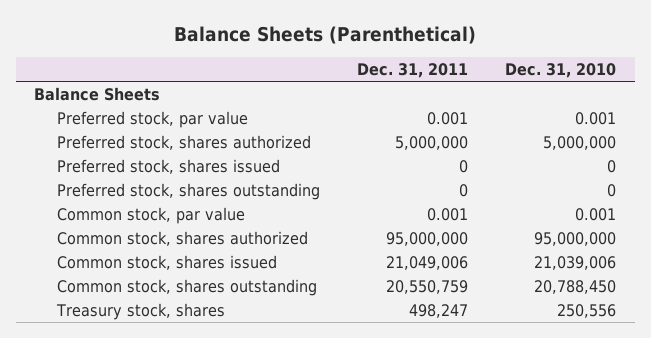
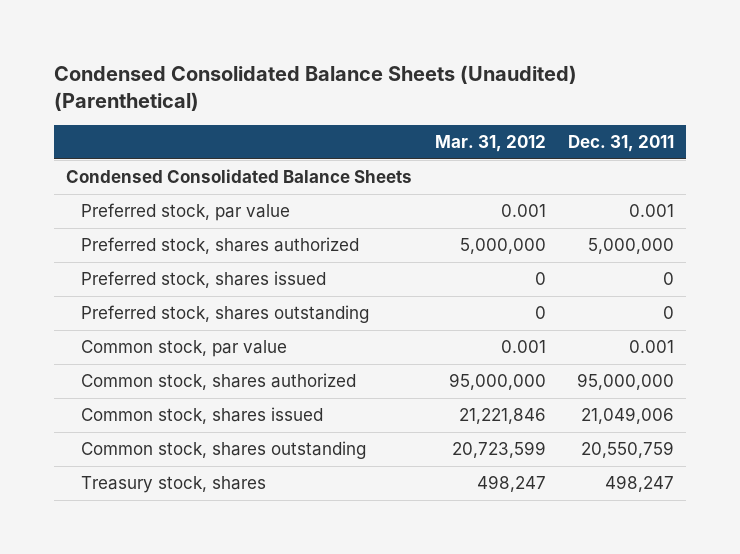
[174,26,477,45] Balance Sheets (Parenthetical) -> [54,65,578,111] Condensed Consolidated Balance Sheets (Unaudited) (Parenthetical)
[505,63,617,79] Dec. 31, 2010 -> none
none -> [434,135,546,153] Mar. 31, 2012
[34,86,161,101] Balance Sheets -> [65,169,412,184] Condensed Consolidated Balance Sheets

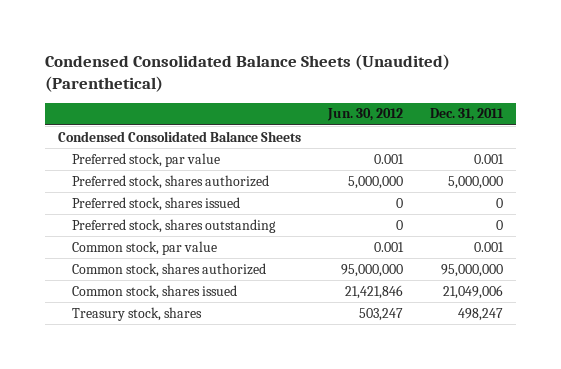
[434,135,546,153] Mar. 31, 2012 -> none
none -> [326,108,403,122] Jun. 30, 2012
[80,441,366,460] Common stock, shares outstanding -> none

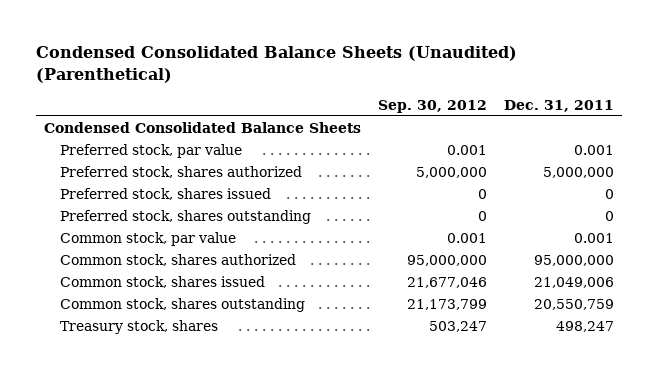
[326,108,403,122] Jun. 30, 2012 -> none
none -> [378,99,488,113] Sep. 30, 2012
none -> [59,298,305,313] Common stock, shares outstanding

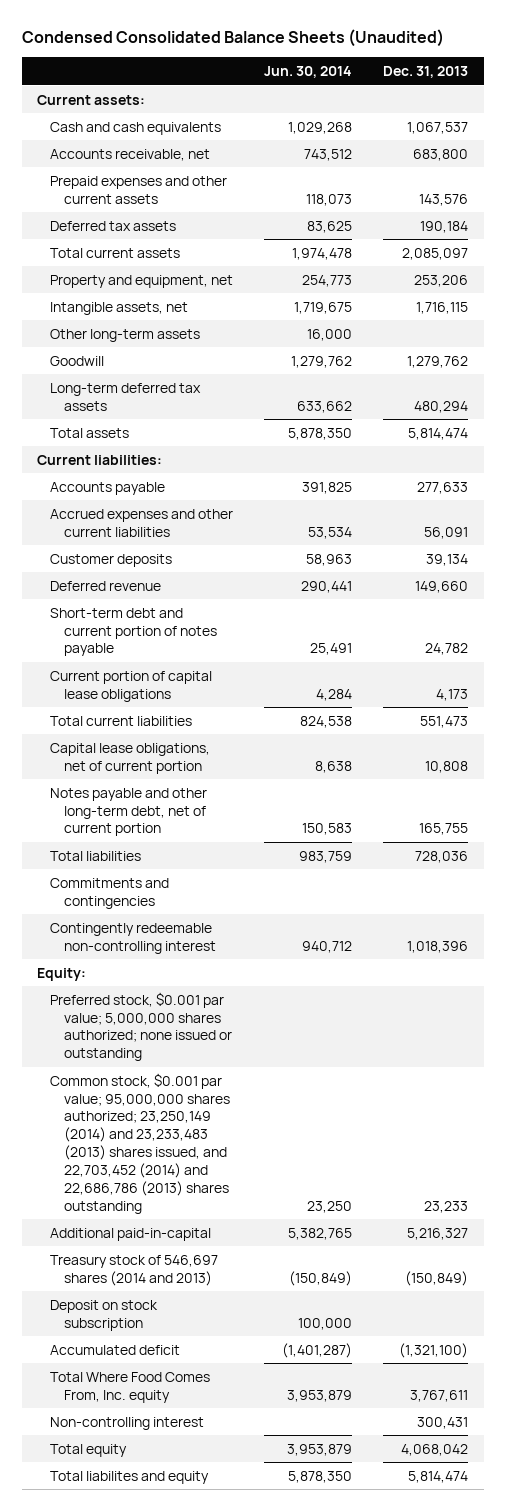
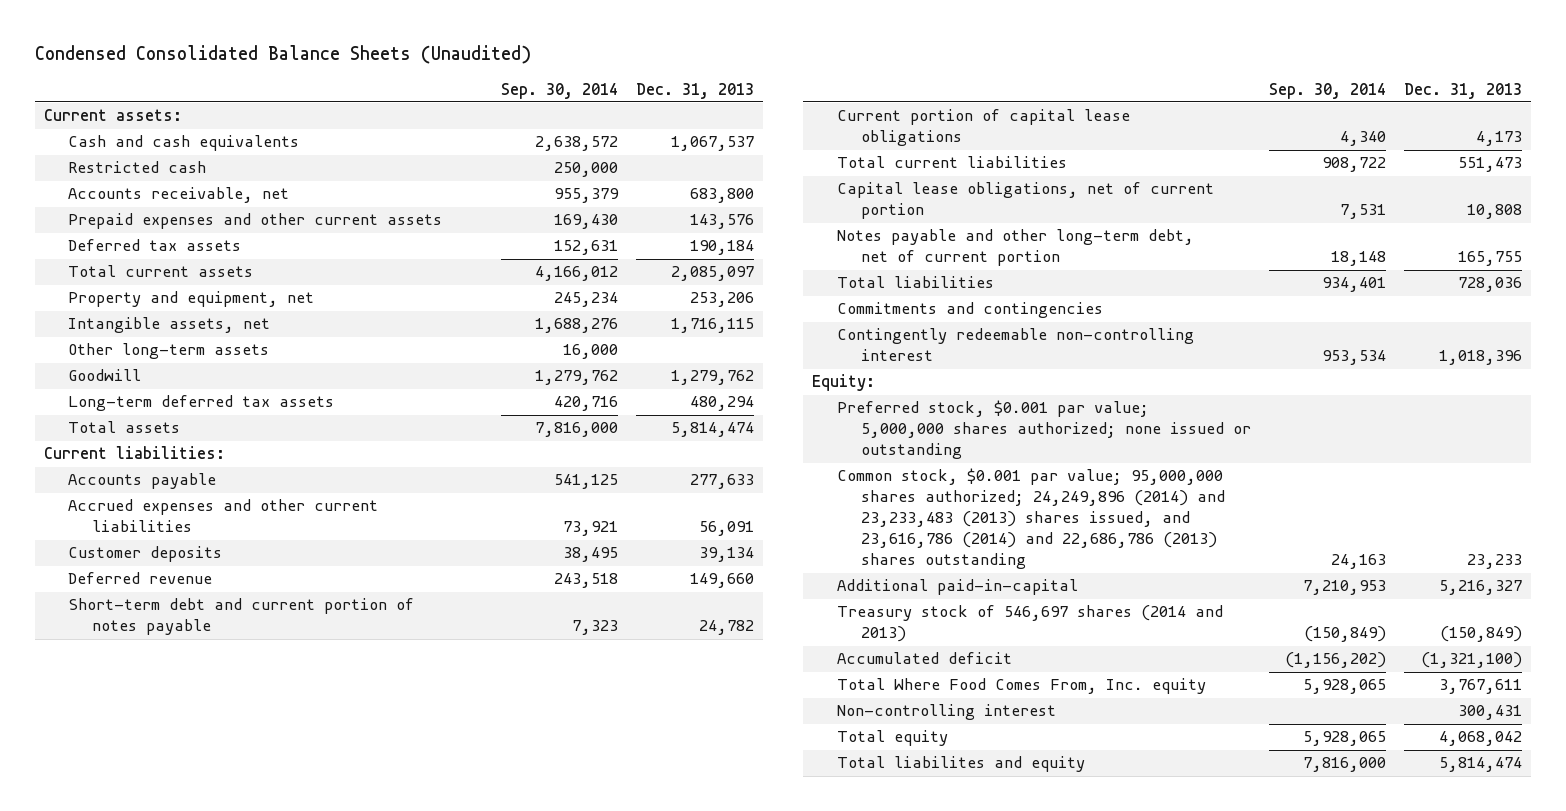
[264,66,353,79] Jun. 30, 2014 -> none
none -> [500,82,618,99] Sep. 30, 2014
none -> [68,161,207,174] Restricted cash
[50,1072,230,1214] Common stock, $0.001 par value; 95,000,000 shares authorized; 23,250,149 (2014) and 23,233,483 (2013) shares issued, and 22,703,452 (2014) and 22,686,786 (2013) shares outstanding -> [836,468,1226,570] Common stock, $0.001 par value; 95,000,000 shares authorized; 24,249,896 (2014) and 23,233,483 (2013) shares issued, and 23,616,786 (2014) and 22,686,786 (2013) shares outstanding
[50,1299,159,1331] Deposit on stock subscription -> none

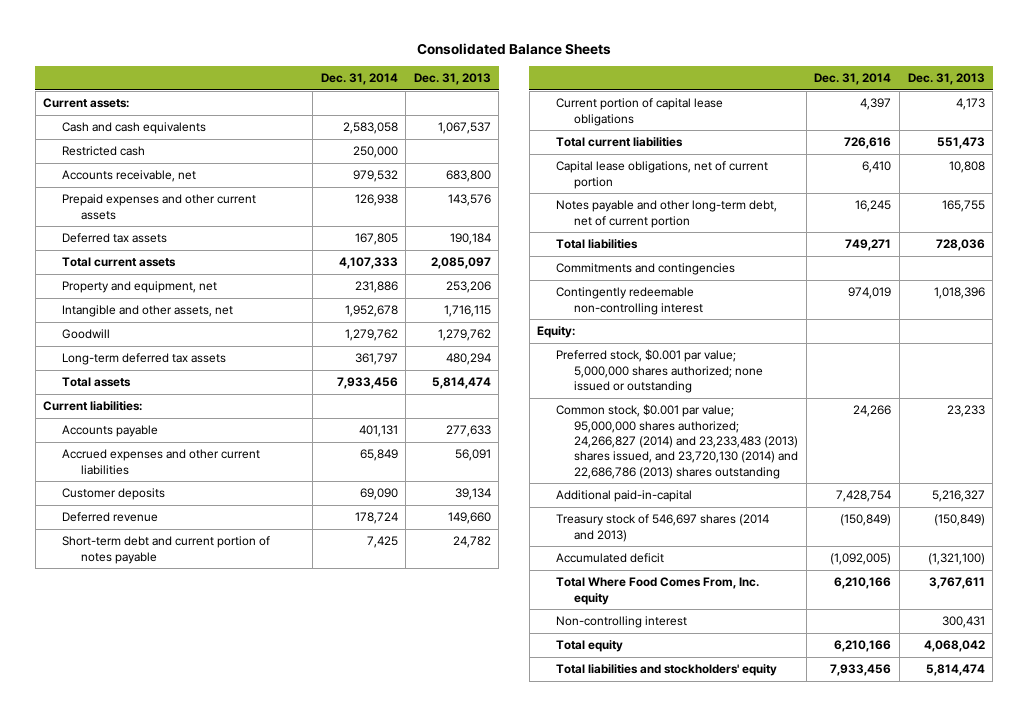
[34,44,531,64] Condensed Consolidated Balance Sheets (Unaudited) -> [416,42,611,55] Consolidated Balance Sheets
[500,82,618,99] Sep. 30, 2014 -> none
none -> [320,73,398,86] Dec. 31, 2014
[68,343,270,360] Other long-term assets -> none
[68,317,271,334] Intangible assets, net -> [61,305,233,318] Intangible and other assets, net
[836,468,1226,570] Common stock, $0.001 par value; 95,000,000 shares authorized; 24,249,896 (2014) and 23,233,483 (2013) shares issued, and 23,616,786 (2014) and 22,686,786 (2013) shares outstanding -> [555,404,799,479] Common stock, $0.001 par value; 95,000,000 shares authorized; 24,266,827 (2014) and 23,233,483 (2013) shares issued, and 23,720,130 (2014) and 22,686,786 (2013) shares outstanding
[836,756,1085,773] Total liabilites and equity -> [555,664,777,677] Total liabilities and stockholders' equity

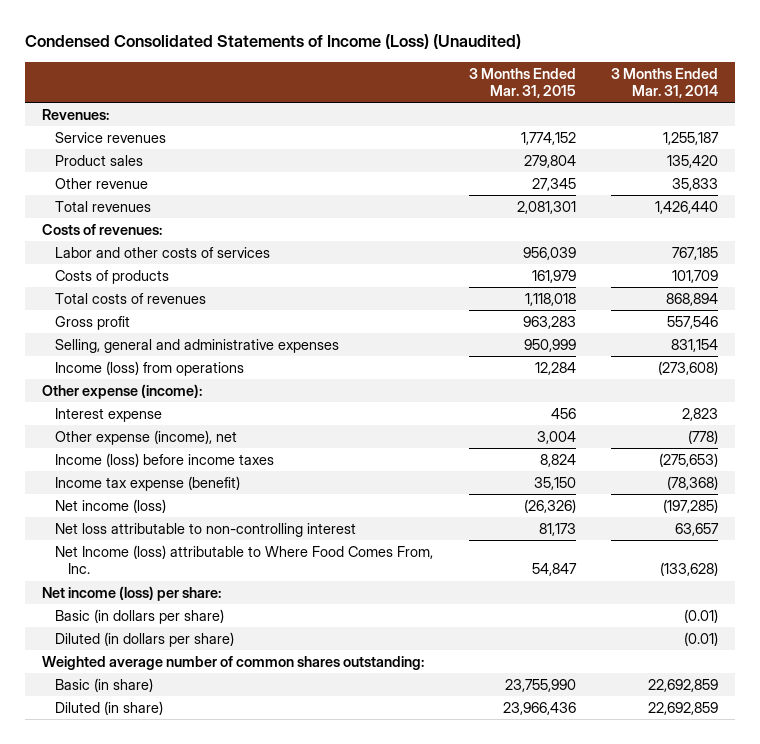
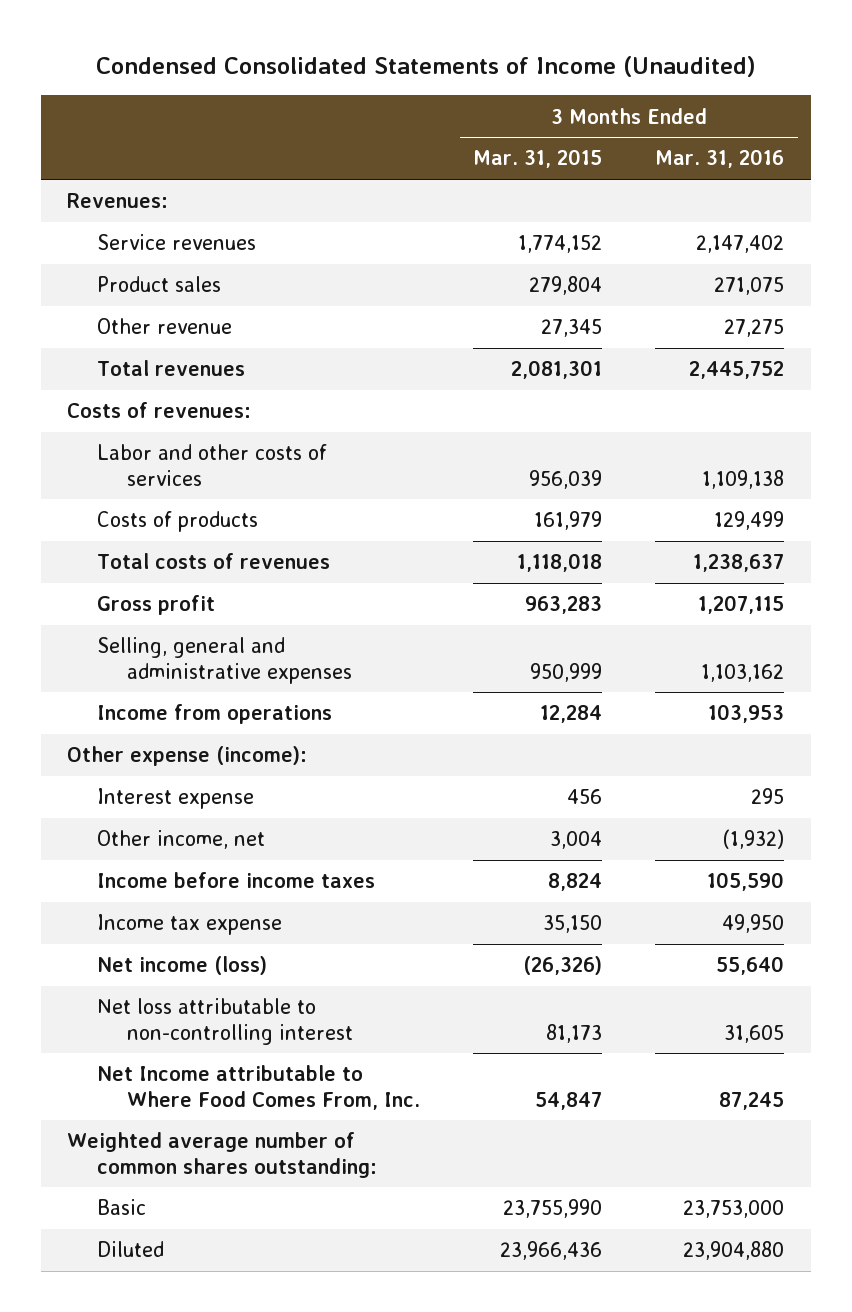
[24,34,521,50] Condensed Consolidated Statements of Income (Loss) (Unaudited) -> [95,55,756,77] Condensed Consolidated Statements of Income (Unaudited)
[610,67,718,98] 3 Months Ended Mar. 31, 2014 -> none
none -> [655,149,785,169] Mar. 31, 2016
[55,361,245,377] Income (loss) from operations -> [97,704,333,725] Income from operations
[55,430,238,446] Other expense (income), net -> [97,830,266,850] Other income, net
[55,453,275,468] Income (loss) before income taxes -> [97,872,376,889] Income before income taxes
[55,476,241,492] Income tax expense (benefit) -> [97,914,283,936] Income tax expense
[42,586,222,602] Net income (loss) per share: -> none
[55,609,225,625] Basic (in dollars per share) -> none
[55,632,235,648] Diluted (in dollars per share) -> none
[55,545,434,575] Net Income (loss) attributable to Where Food Comes From, Inc. -> [97,1065,421,1110] Net Income attributable to Where Food Comes From, Inc.
[55,678,154,693] Basic (in share) -> [97,1199,147,1216] Basic
[55,701,164,716] Diluted (in share) -> [97,1241,165,1258] Diluted

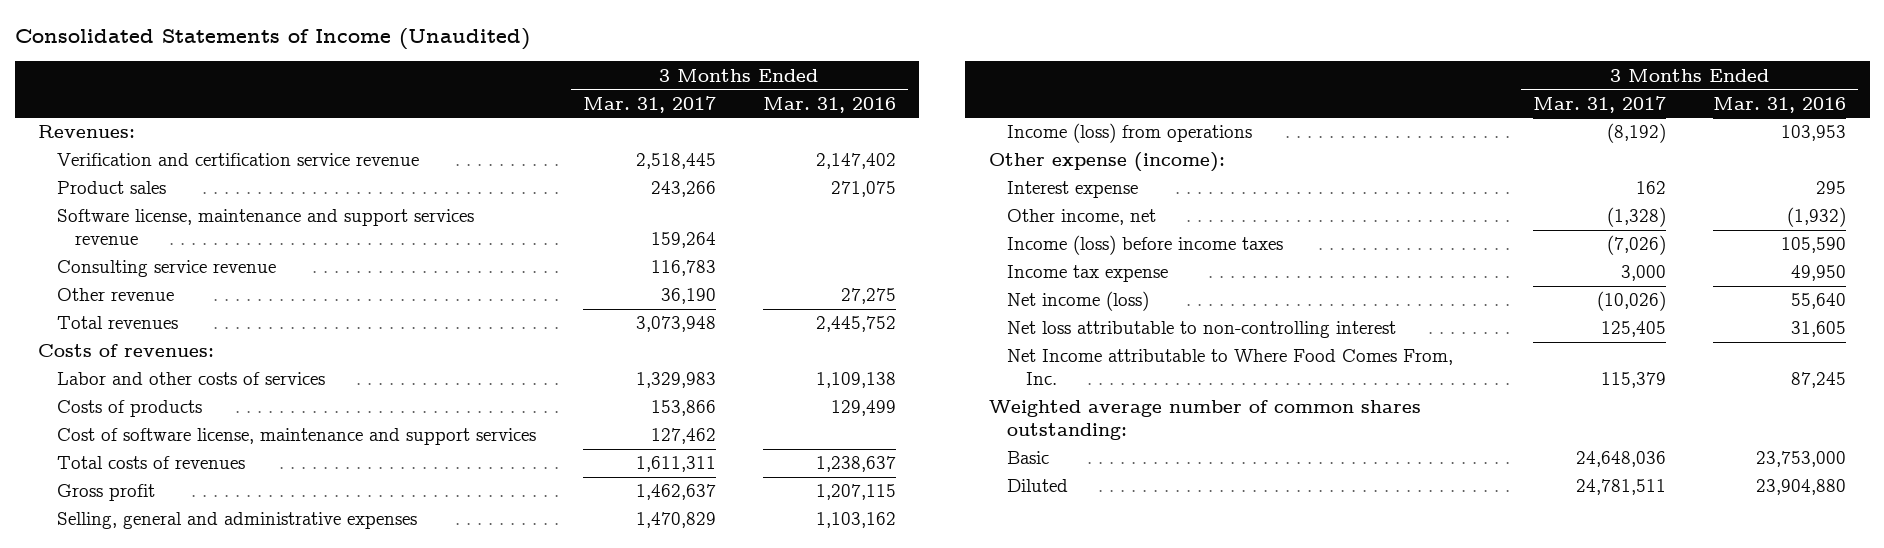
[95,55,756,77] Condensed Consolidated Statements of Income (Unaudited) -> [14,28,530,51] Consolidated Statements of Income (Unaudited)
[473,149,603,169] Mar. 31, 2015 -> none
none -> [582,95,716,113] Mar. 31, 2017
[97,234,257,251] Service revenues -> [56,153,419,167] Verification and certification service revenue
none -> [56,209,474,246] Software license, maintenance and support services revenue
none -> [56,260,276,278] Consulting service revenue
none -> [56,428,536,446] Cost of software license, maintenance and support services
[97,704,333,725] Income from operations -> [1007,123,1253,144] Income (loss) from operations
[97,872,376,889] Income before income taxes -> [1007,235,1284,256] Income (loss) before income taxes

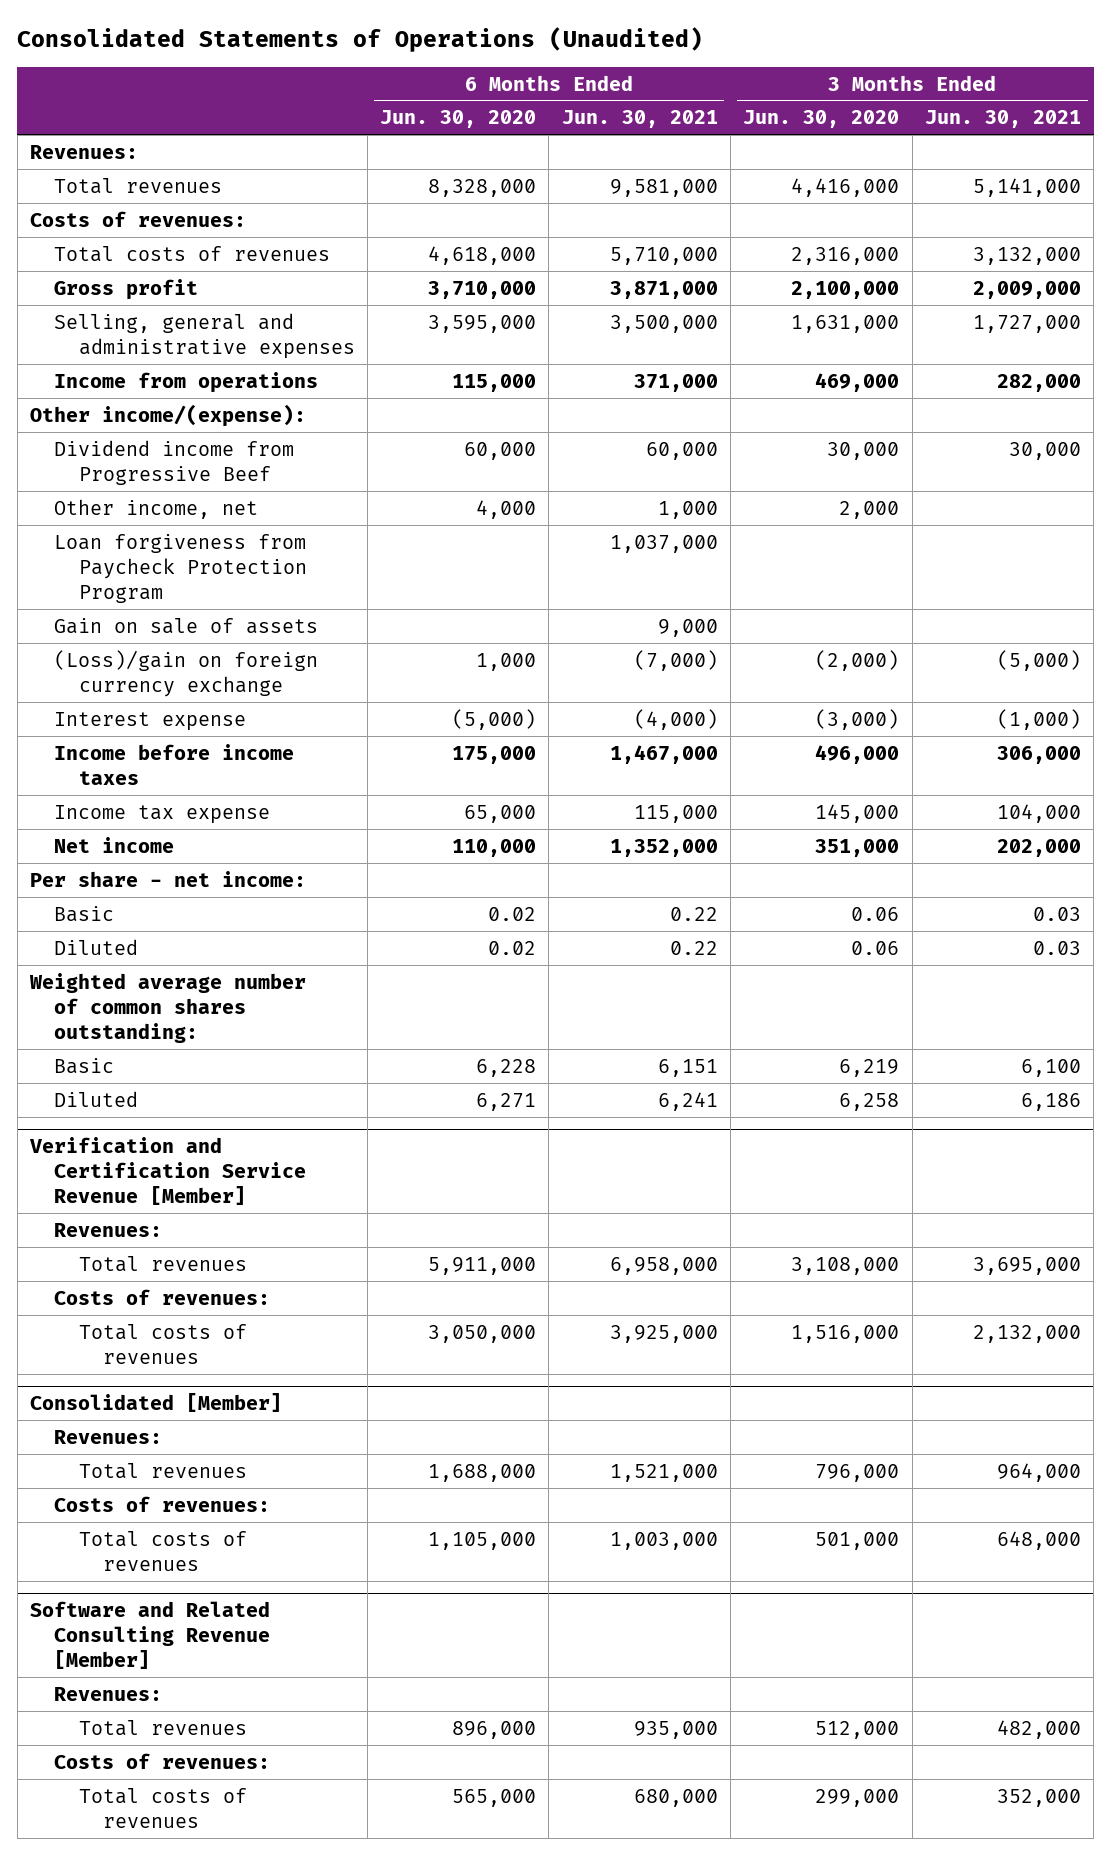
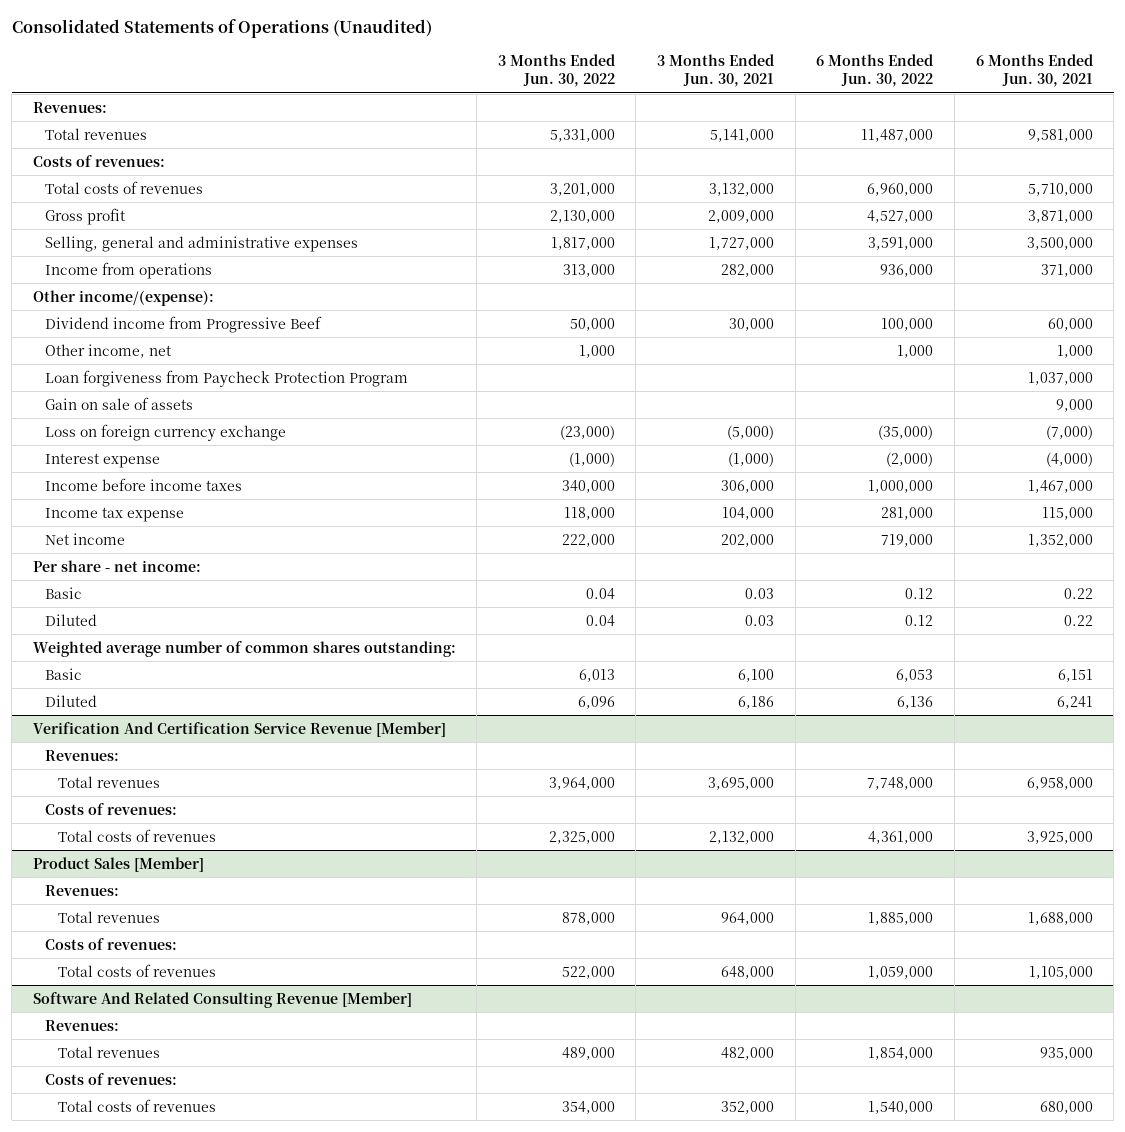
[380,110,537,129] Jun. 30, 2020 -> none
[743,110,900,129] Jun. 30, 2020 -> none
none -> [497,54,615,87] 3 Months Ended Jun. 30, 2022
none -> [816,54,934,87] 6 Months Ended Jun. 30, 2022
[54,649,319,697] (Loss)/gain on foreign currency exchange -> [45,423,287,441] Loss on foreign currency exchange
[28,1137,307,1206] Verification and Certification Service Revenue [Member] -> [32,721,446,737] Verification And Certification Service Revenue [Member]
[29,1393,282,1413] Consolidated [Member] -> [32,856,204,872] Product Sales [Member]
[609,1463,718,1482] 1,521,000 -> [1027,911,1093,925] 1,688,000
[609,1531,718,1550] 1,003,000 -> [1028,965,1093,979] 1,105,000
[29,1601,271,1670] Software and Related Consulting Revenue [Member] -> [32,991,412,1008] Software And Related Consulting Revenue [Member]

